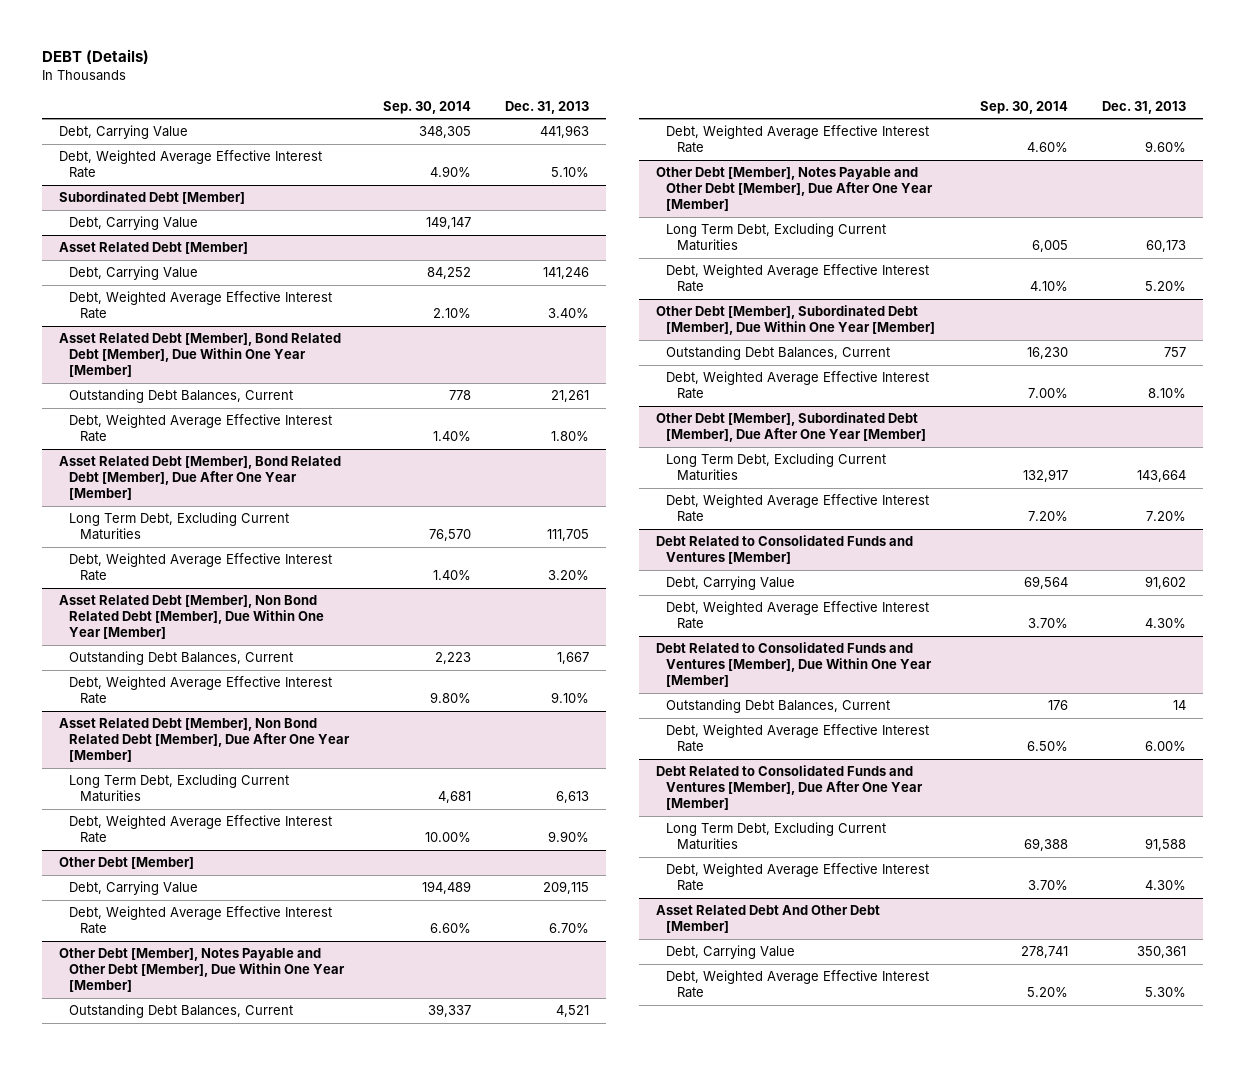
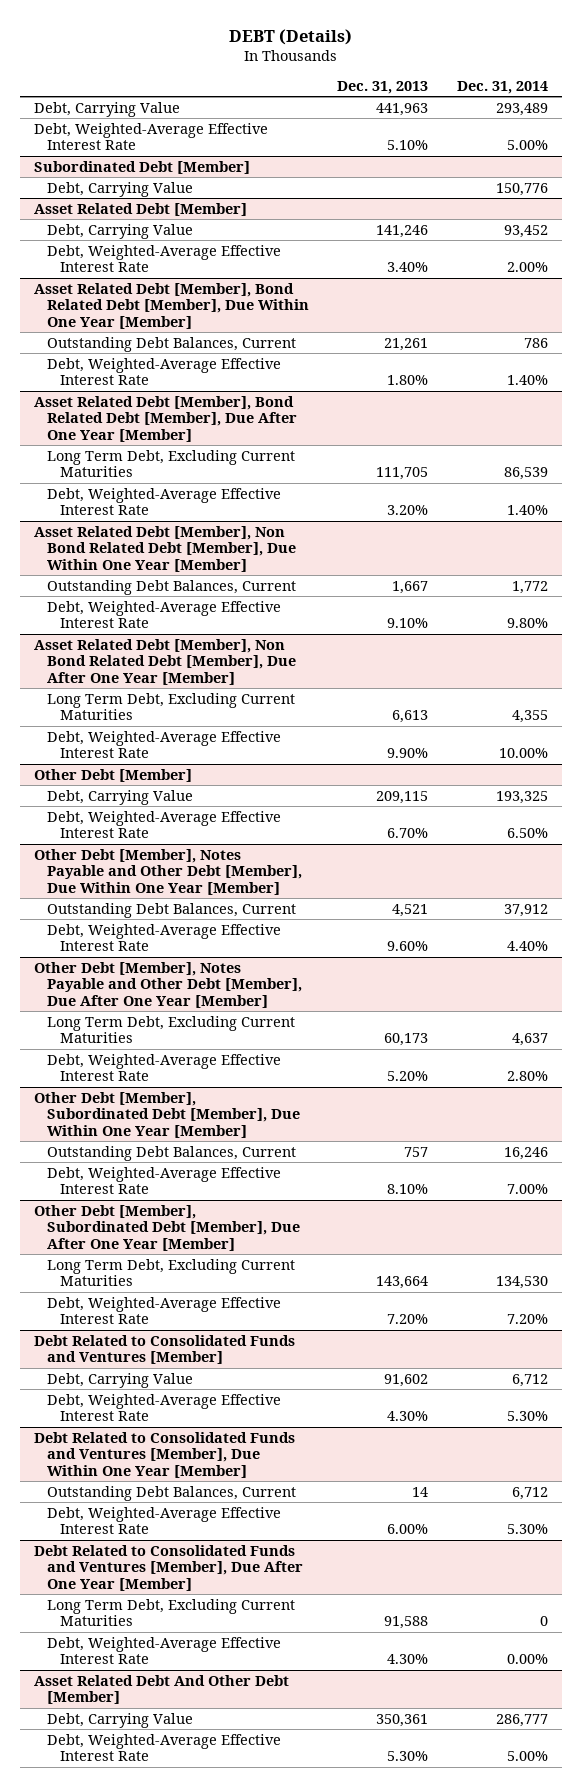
[383,100,472,114] Sep. 30, 2014 -> none
none -> [456,81,548,95] Dec. 31, 2014
[59,150,323,179] Debt, Weighted Average Effective Interest Rate -> [33,122,268,151] Debt, Weighted-Average Effective Interest Rate
[69,291,333,320] Debt, Weighted Average Effective Interest Rate -> [47,244,282,273] Debt, Weighted-Average Effective Interest Rate
[69,414,333,443] Debt, Weighted Average Effective Interest Rate -> [47,357,282,386] Debt, Weighted-Average Effective Interest Rate
[69,553,333,582] Debt, Weighted Average Effective Interest Rate -> [47,487,282,516] Debt, Weighted-Average Effective Interest Rate
[69,676,333,705] Debt, Weighted Average Effective Interest Rate -> [47,600,282,629] Debt, Weighted-Average Effective Interest Rate
[69,815,333,844] Debt, Weighted Average Effective Interest Rate -> [47,730,282,759] Debt, Weighted-Average Effective Interest Rate
[69,906,333,935] Debt, Weighted Average Effective Interest Rate -> [47,810,282,839] Debt, Weighted-Average Effective Interest Rate
[666,125,930,154] Debt, Weighted Average Effective Interest Rate -> [47,923,282,952] Debt, Weighted-Average Effective Interest Rate
[666,264,930,293] Debt, Weighted Average Effective Interest Rate -> [47,1053,282,1082] Debt, Weighted-Average Effective Interest Rate
[666,371,930,400] Debt, Weighted Average Effective Interest Rate -> [47,1166,282,1195] Debt, Weighted-Average Effective Interest Rate
[666,494,930,523] Debt, Weighted Average Effective Interest Rate -> [47,1296,282,1325] Debt, Weighted-Average Effective Interest Rate
[666,601,930,630] Debt, Weighted Average Effective Interest Rate -> [47,1393,282,1422] Debt, Weighted-Average Effective Interest Rate
[666,724,930,753] Debt, Weighted Average Effective Interest Rate -> [47,1506,282,1535] Debt, Weighted-Average Effective Interest Rate
[666,863,930,892] Debt, Weighted Average Effective Interest Rate -> [47,1636,282,1665] Debt, Weighted-Average Effective Interest Rate
[666,970,930,999] Debt, Weighted Average Effective Interest Rate -> [47,1733,282,1762] Debt, Weighted-Average Effective Interest Rate

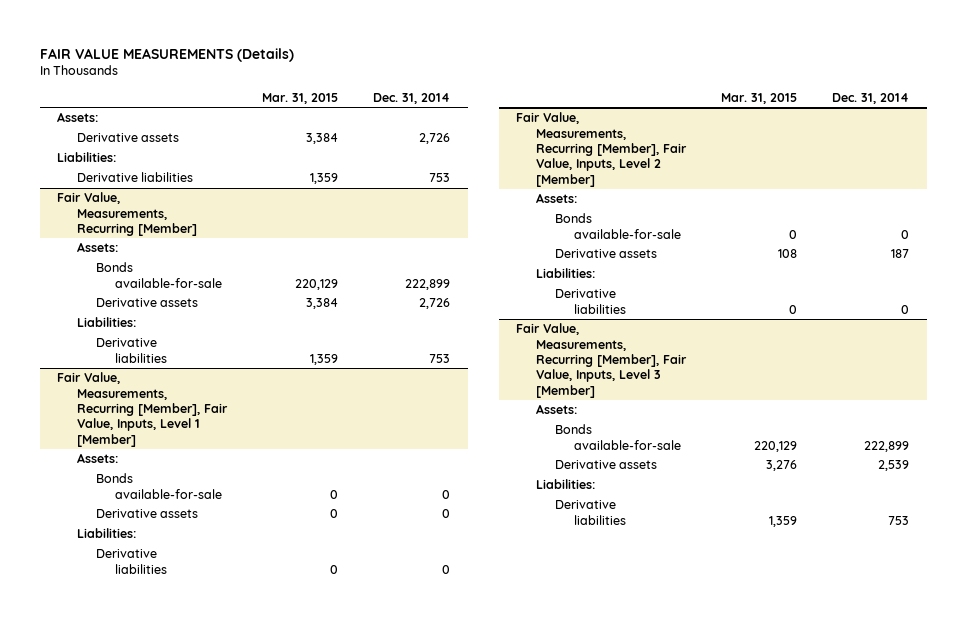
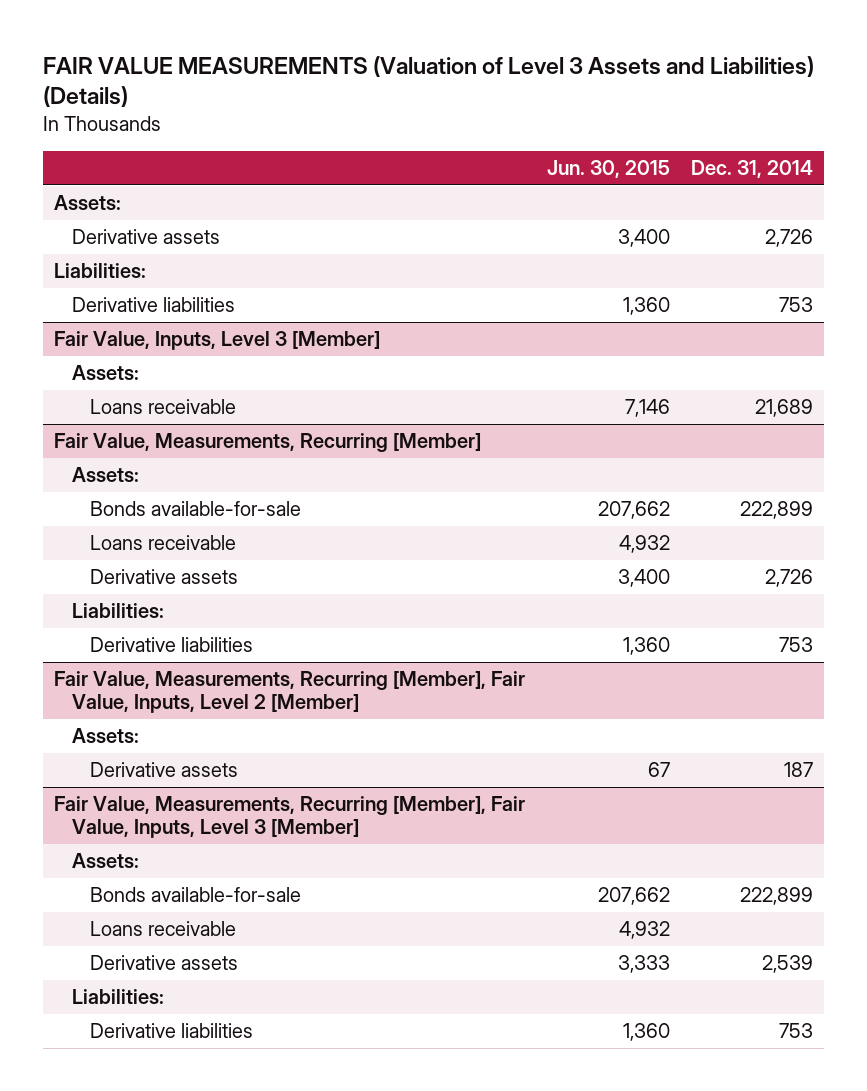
[39,47,294,62] FAIR VALUE MEASUREMENTS (Details) -> [42,55,814,108] FAIR VALUE MEASUREMENTS (Valuation of Level 3 Assets and Liabilities) (Details)
[261,92,338,104] Mar. 31, 2015 -> none
none -> [546,160,670,179] Jun. 30, 2015
none -> [53,331,380,351] Fair Value, Inputs, Level 3 [Member]
none -> [71,365,139,381] Assets:
none -> [89,399,236,415] Loans receivable
none -> [89,535,236,551] Loans receivable
[57,372,228,447] Fair Value, Measurements, Recurring [Member], Fair Value, Inputs, Level 1 [Member] -> none
[76,453,118,464] Assets: -> none
[95,473,223,499] Bonds available-for-sale -> none
[95,509,198,519] Derivative assets -> none
[76,528,136,539] Liabilities: -> none
[95,549,168,574] Derivative liabilities -> none
[554,213,682,239] Bonds available-for-sale -> none
[535,268,595,279] Liabilities: -> none
[554,289,627,314] Derivative liabilities -> none
none -> [89,921,236,937] Loans receivable

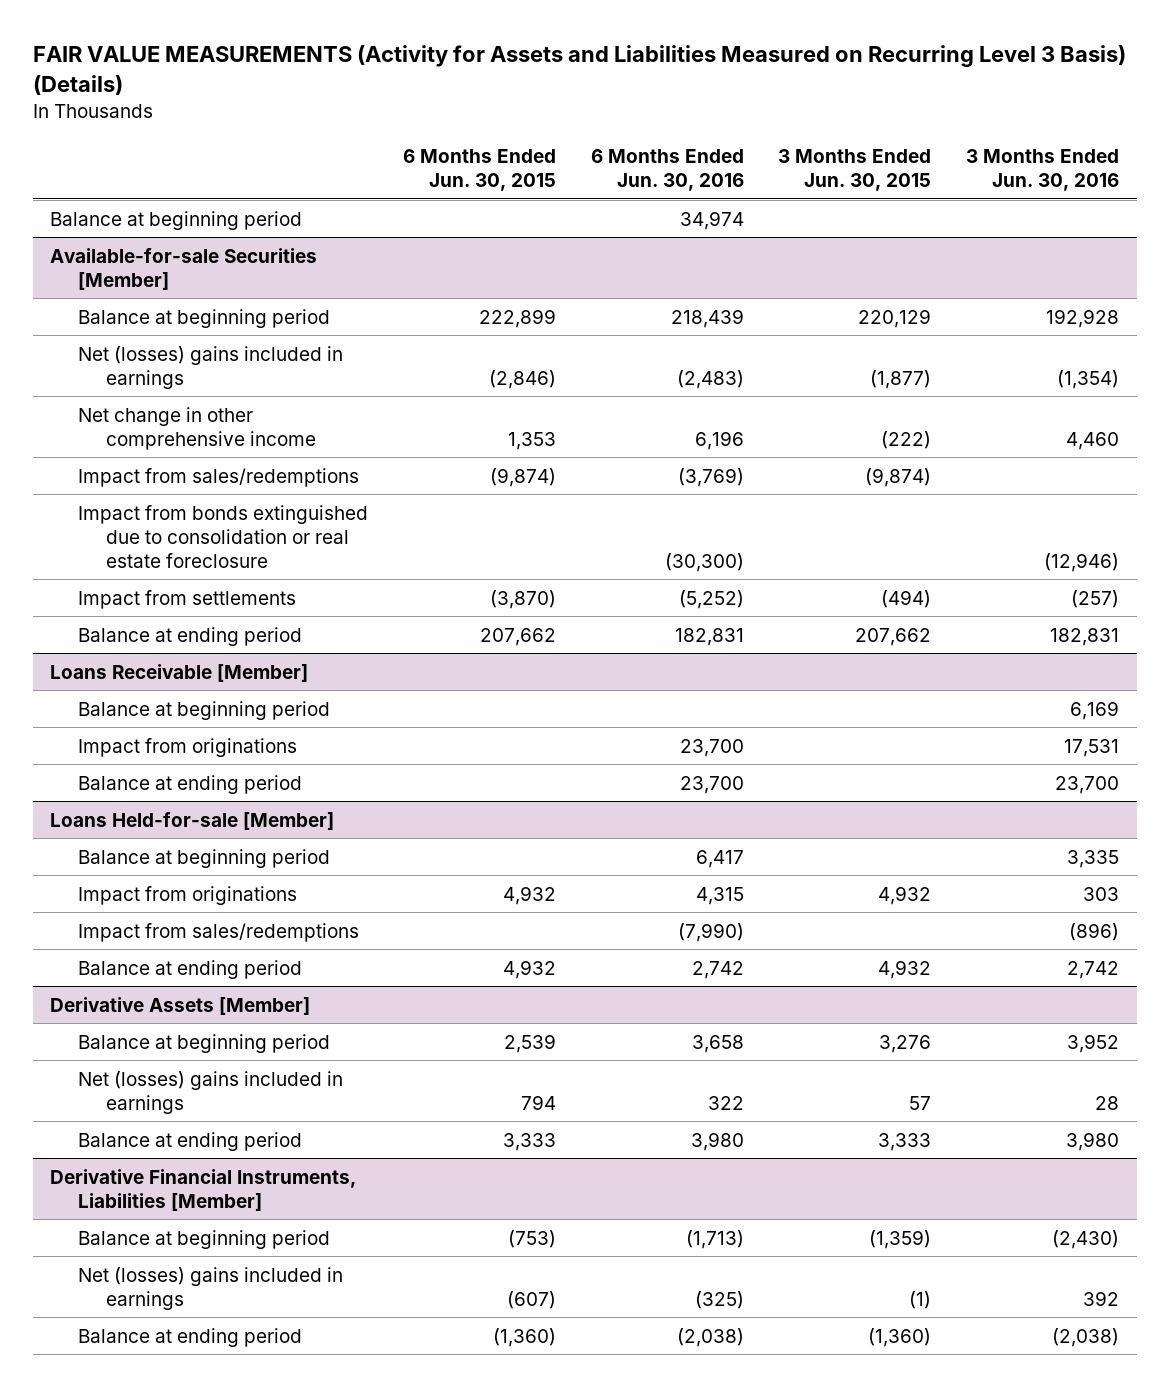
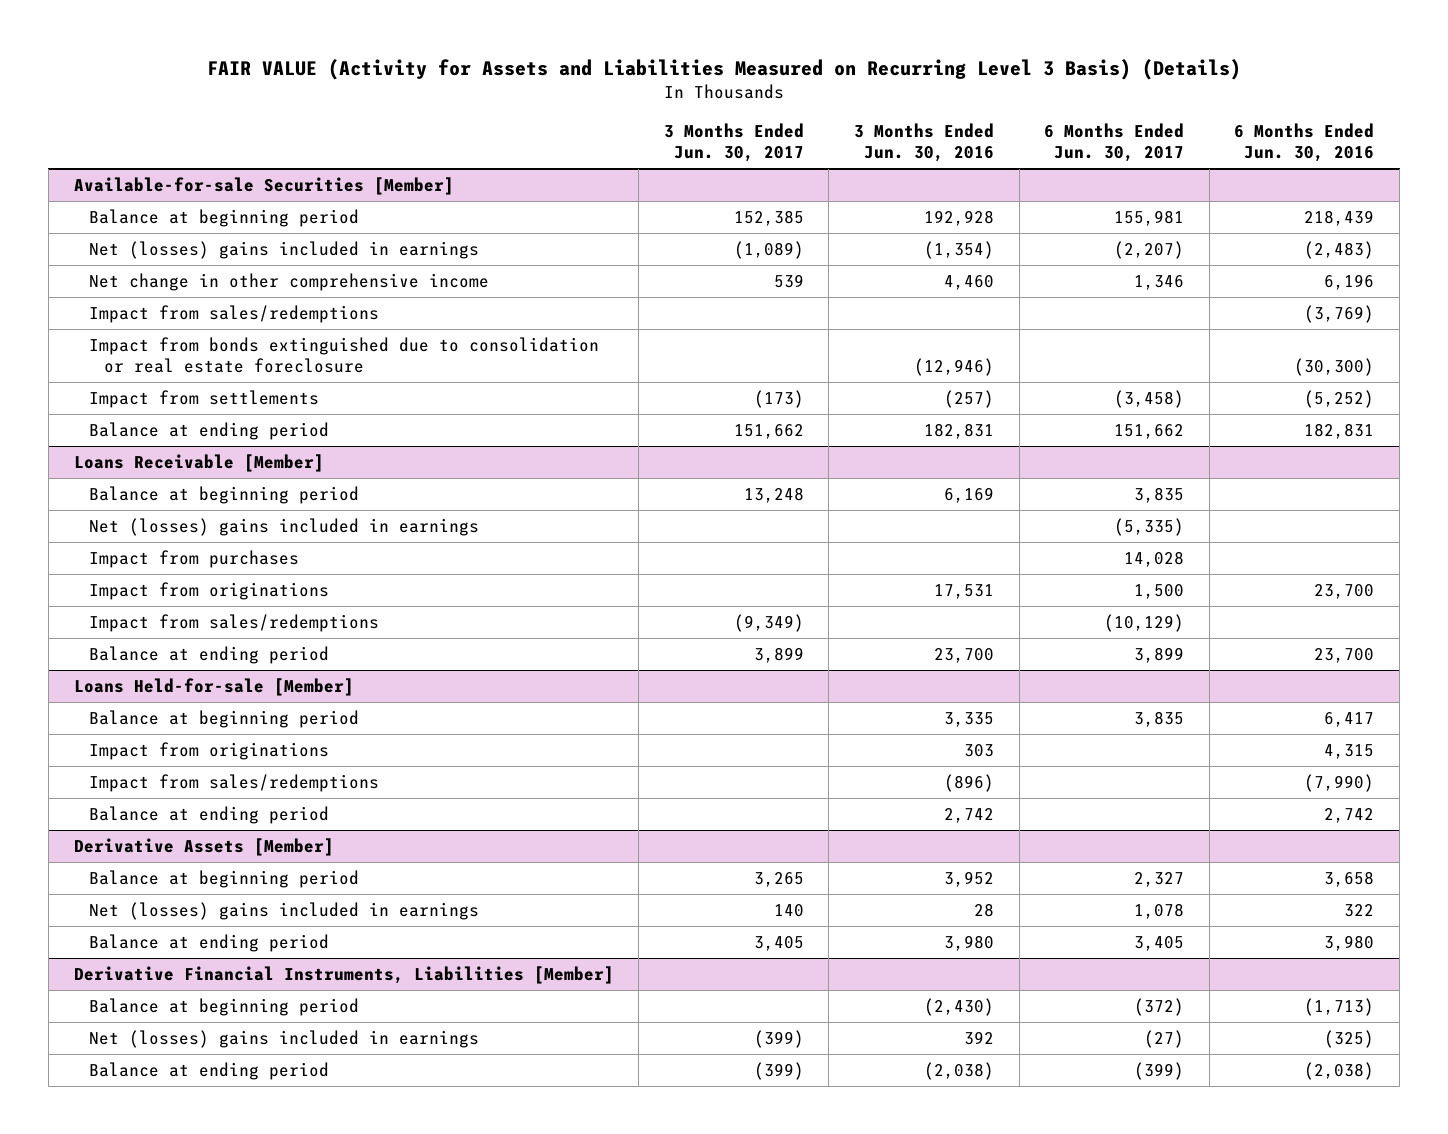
[32,45,1126,96] FAIR VALUE MEASUREMENTS (Activity for Assets and Liabilities Measured on Recurring Level 3 Basis) (Details) -> [206,58,1241,80] FAIR VALUE (Activity for Assets and Liabilities Measured on Recurring Level 3 Basis) (Details)
[402,149,556,192] 6 Months Ended Jun. 30, 2015 -> none
[778,149,932,192] 3 Months Ended Jun. 30, 2015 -> none
none -> [663,123,804,163] 3 Months Ended Jun. 30, 2017
none -> [1044,123,1185,163] 6 Months Ended Jun. 30, 2017
[50,210,303,230] Balance at beginning period -> none
none -> [89,518,480,537] Net (losses) gains included in earnings
none -> [89,550,300,569] Impact from purchases
none -> [89,614,380,633] Impact from sales/redemptions

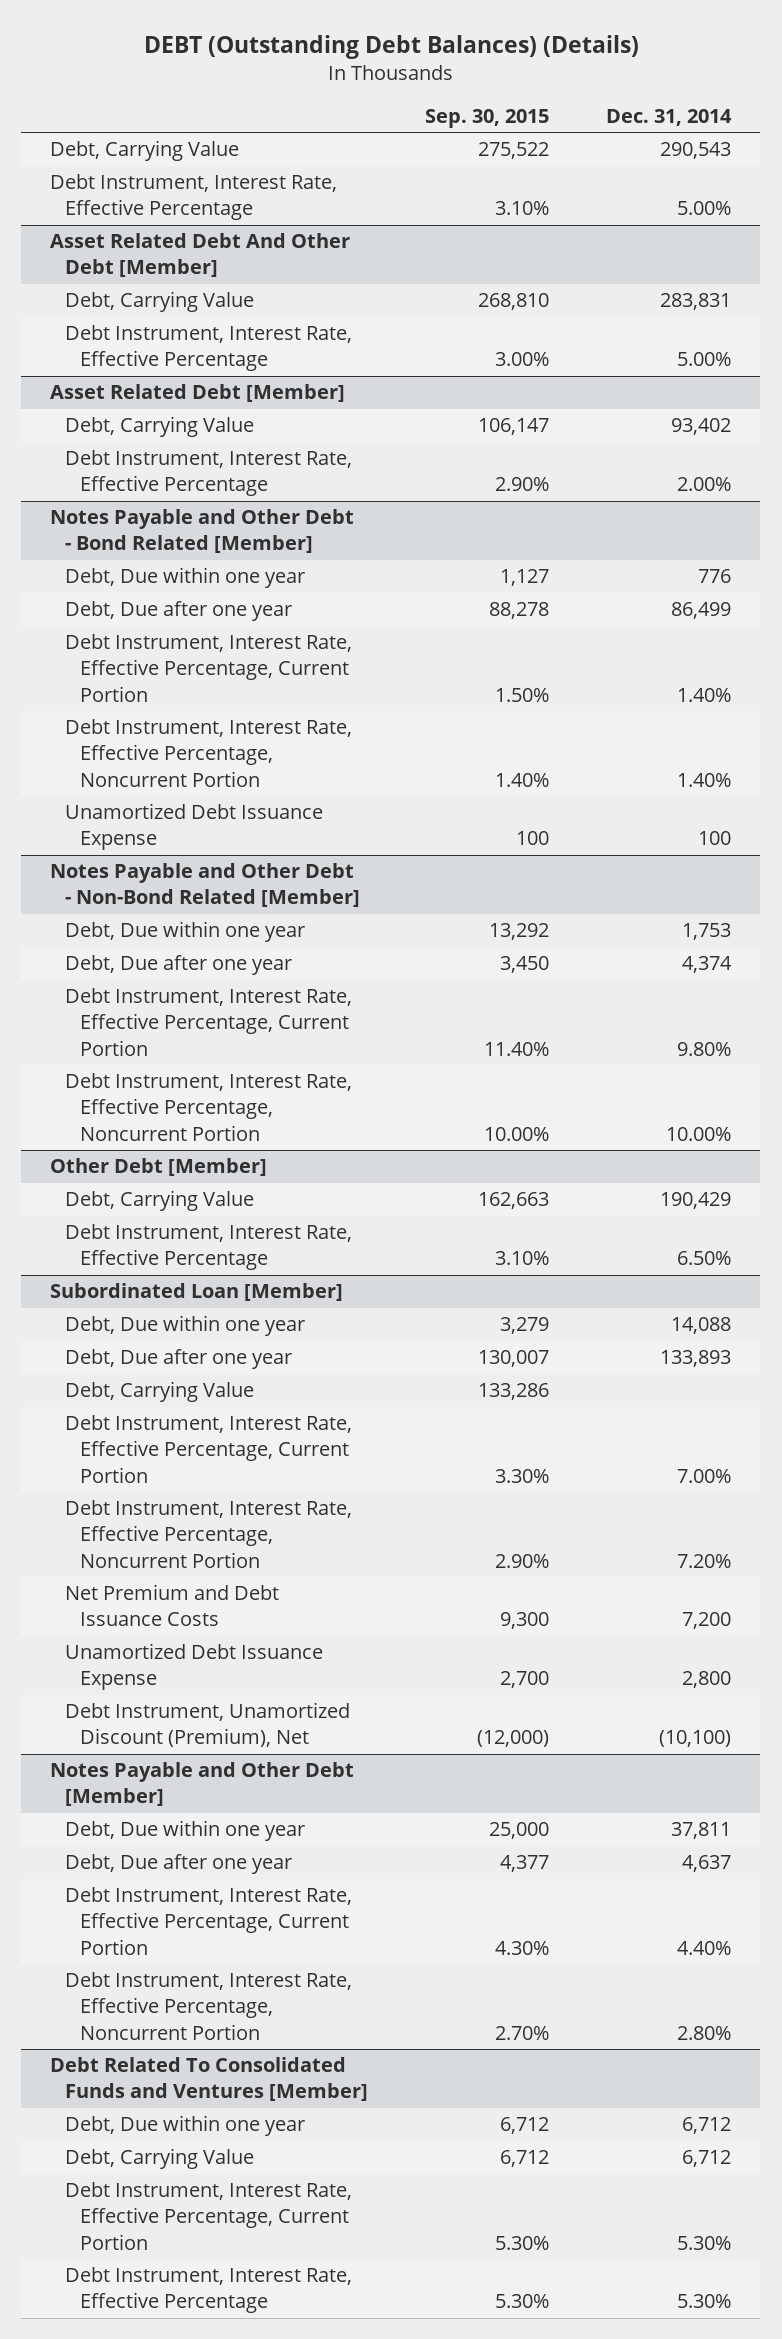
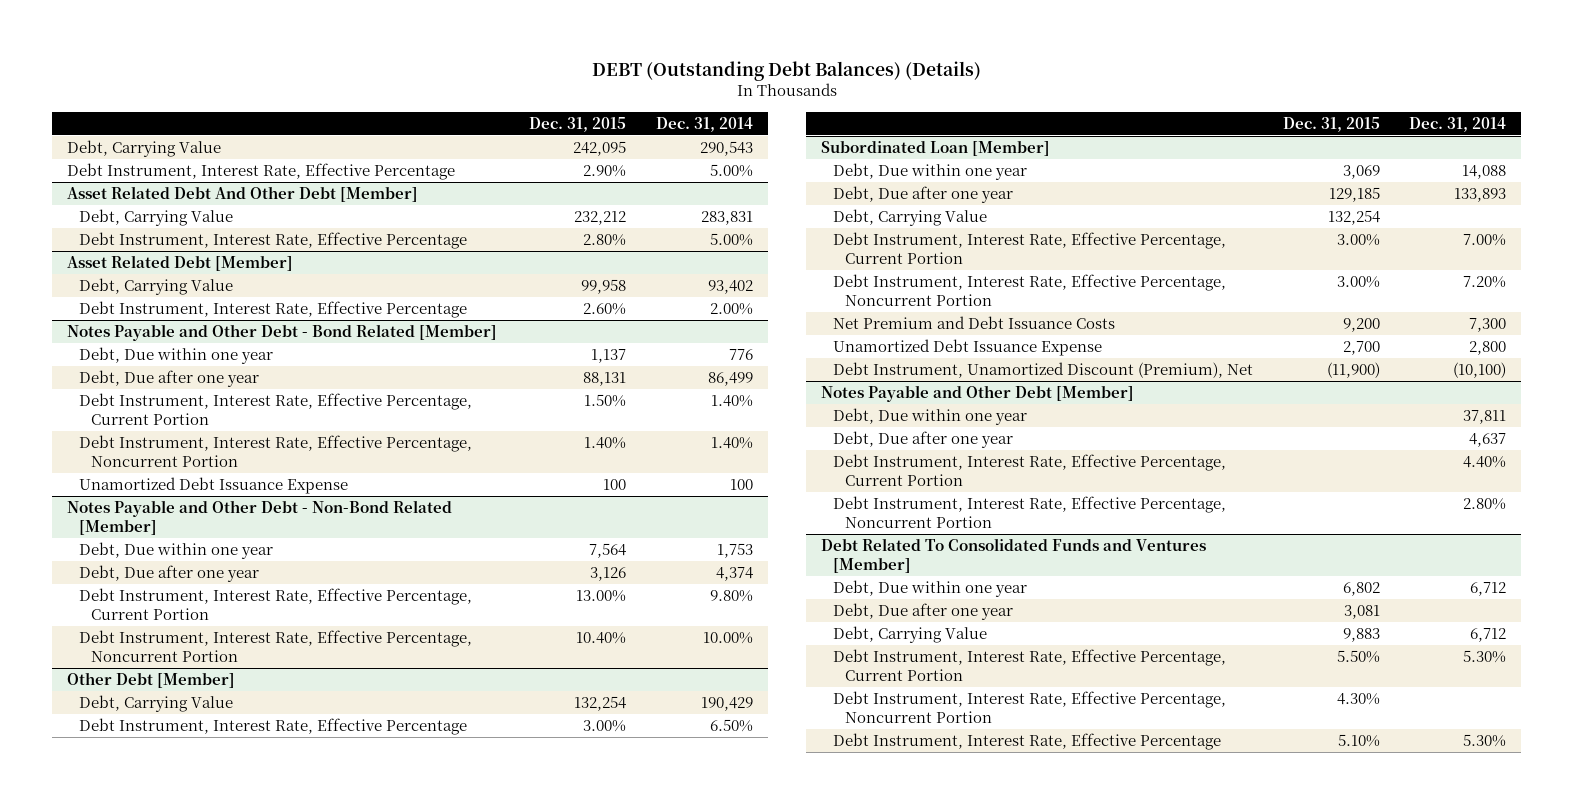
[425,109,550,129] Sep. 30, 2015 -> none
none -> [529,116,627,132] Dec. 31, 2015
[682,1612,732,1630] 7,200 -> [1469,318,1507,333] 7,300
none -> [832,603,1013,621] Debt, Due after one year
none -> [832,691,1226,723] Debt Instrument, Interest Rate, Effective Percentage, Noncurrent Portion

